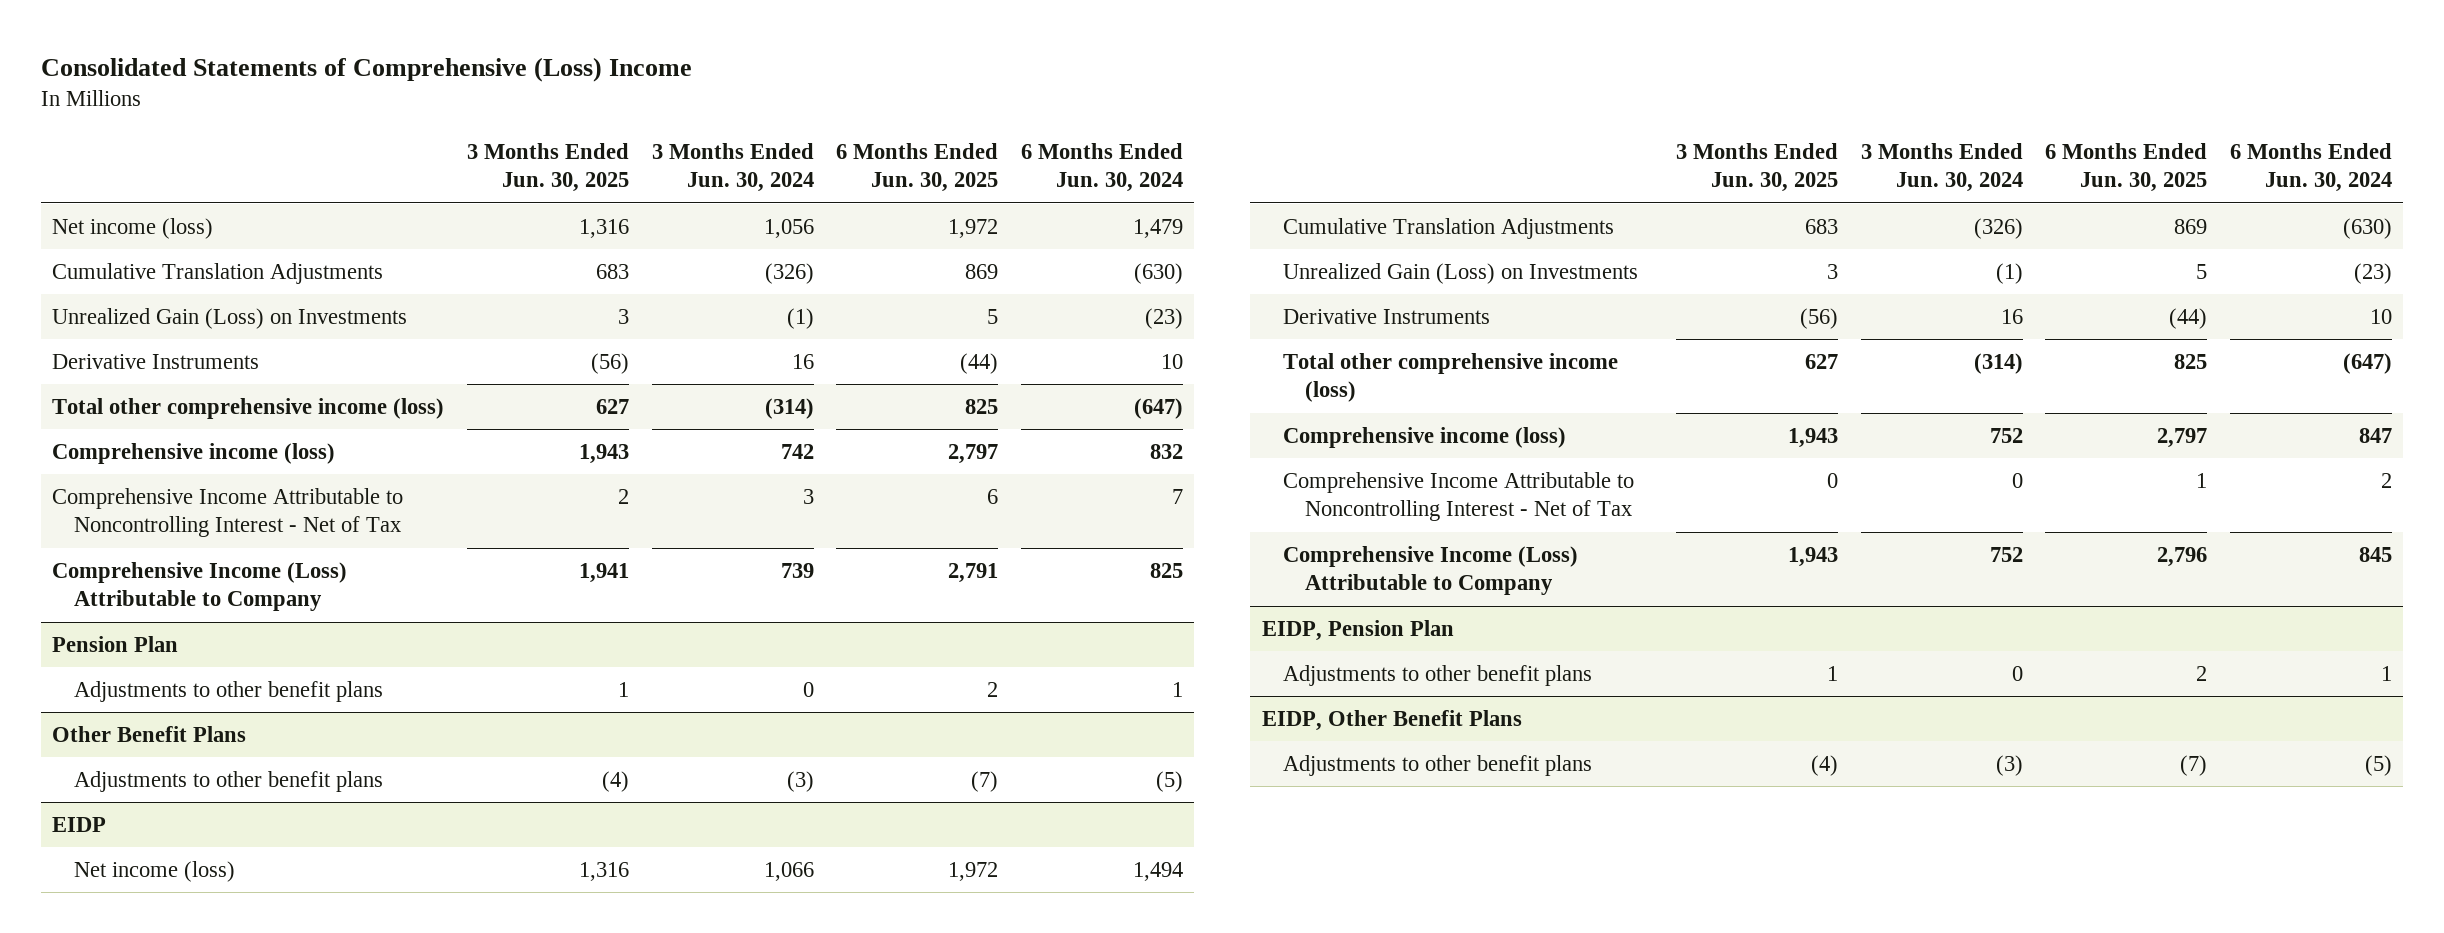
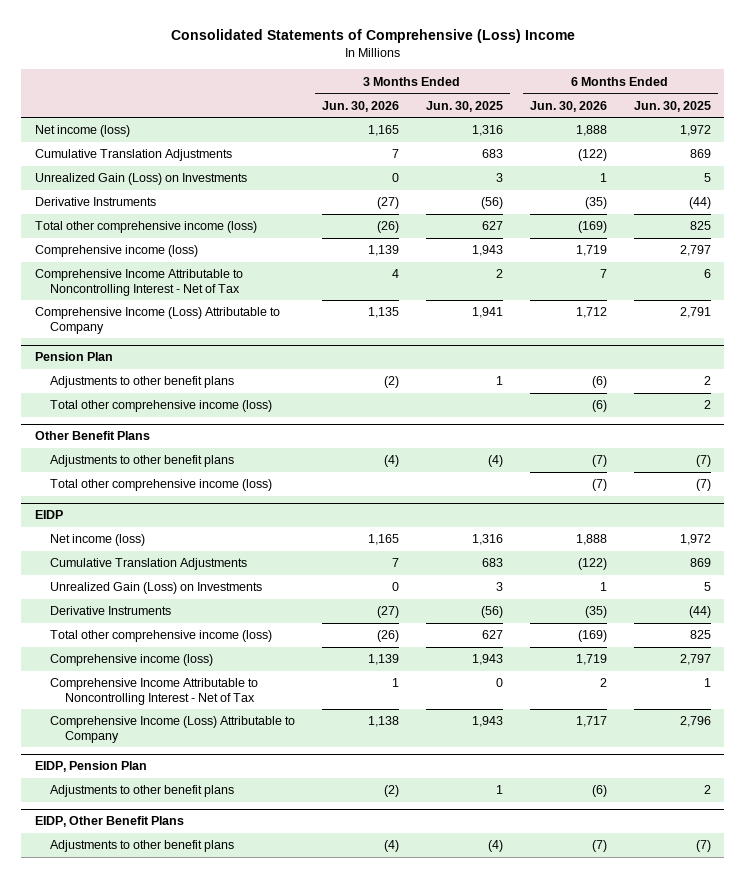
[651,142,814,193] 3 Months Ended Jun. 30, 2024 -> none
[1020,142,1183,193] 6 Months Ended Jun. 30, 2024 -> none
none -> [322,100,400,112] Jun. 30, 2026
none -> [529,100,607,112] Jun. 30, 2026
none -> [50,400,273,413] Total other comprehensive income (loss)
none -> [50,479,273,492] Total other comprehensive income (loss)

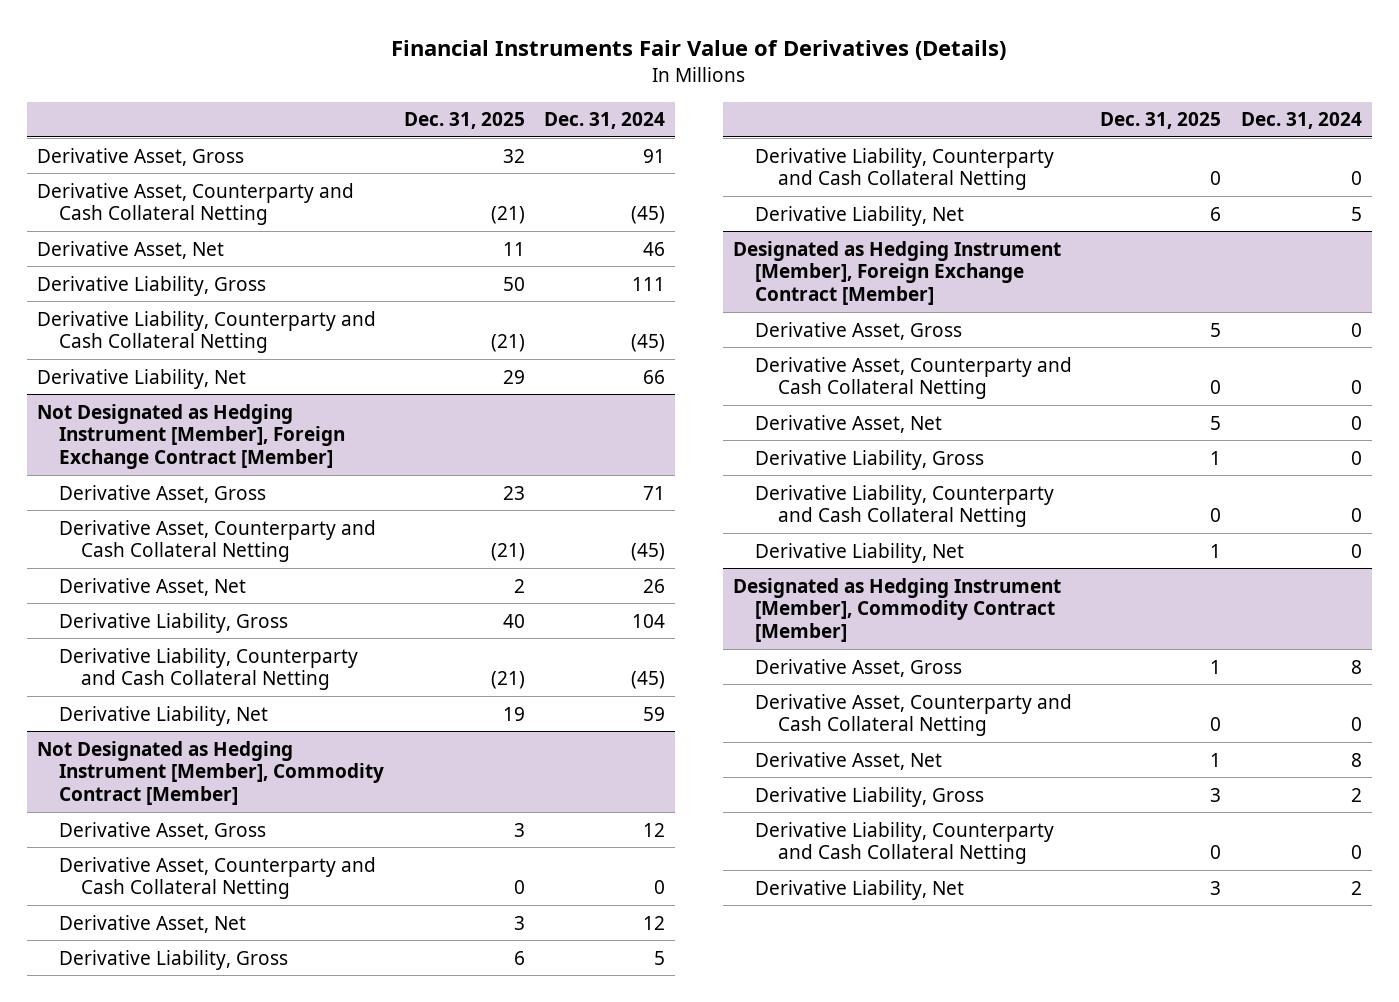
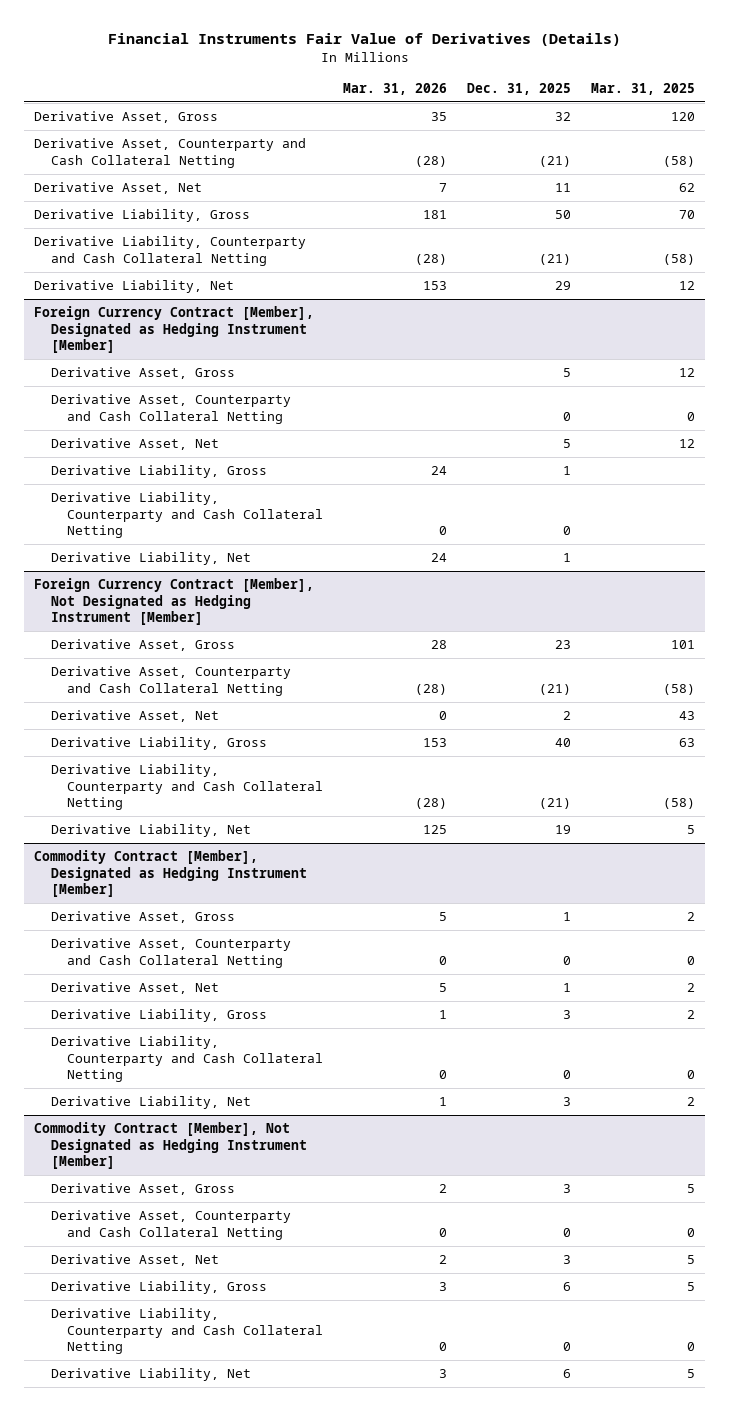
[544,112,666,130] Dec. 31, 2024 -> none
none -> [343,82,448,95] Mar. 31, 2026
none -> [591,82,696,95] Mar. 31, 2025
[36,403,345,470] Not Designated as Hedging Instrument [Member], Foreign Exchange Contract [Member] -> none
[58,484,266,503] Derivative Asset, Gross -> none
[58,519,376,563] Derivative Asset, Counterparty and Cash Collateral Netting -> none
[58,577,246,596] Derivative Asset, Net -> none
[58,612,288,633] Derivative Liability, Gross -> none
[58,647,358,691] Derivative Liability, Counterparty and Cash Collateral Netting -> none
[58,705,268,726] Derivative Liability, Net -> none
[36,740,384,806] Not Designated as Hedging Instrument [Member], Commodity Contract [Member] -> none
[58,821,266,840] Derivative Asset, Gross -> none
[58,856,376,900] Derivative Asset, Counterparty and Cash Collateral Netting -> none
[58,914,246,933] Derivative Asset, Net -> none
[58,949,288,970] Derivative Liability, Gross -> none
[755,147,1055,191] Derivative Liability, Counterparty and Cash Collateral Netting -> none
[755,205,965,226] Derivative Liability, Net -> none
[733,240,1062,306] Designated as Hedging Instrument [Member], Foreign Exchange Contract [Member] -> [34,306,315,354] Foreign Currency Contract [Member], Designated as Hedging Instrument [Member]
none -> [34,578,315,626] Foreign Currency Contract [Member], Not Designated as Hedging Instrument [Member]
none -> [50,639,235,652] Derivative Asset, Gross
none -> [50,666,291,696] Derivative Asset, Counterparty and Cash Collateral Netting
none -> [50,710,219,723] Derivative Asset, Net
none -> [50,737,267,751] Derivative Liability, Gross
none -> [50,764,323,811] Derivative Liability, Counterparty and Cash Collateral Netting
none -> [50,824,251,838] Derivative Liability, Net
[733,577,1062,643] Designated as Hedging Instrument [Member], Commodity Contract [Member] -> [34,850,307,898] Commodity Contract [Member], Designated as Hedging Instrument [Member]
none -> [34,1122,307,1170] Commodity Contract [Member], Not Designated as Hedging Instrument [Member]
none -> [50,1183,235,1196] Derivative Asset, Gross
none -> [50,1210,291,1240] Derivative Asset, Counterparty and Cash Collateral Netting
none -> [50,1254,219,1267] Derivative Asset, Net
none -> [50,1281,267,1295] Derivative Liability, Gross
none -> [50,1308,323,1355] Derivative Liability, Counterparty and Cash Collateral Netting
none -> [50,1368,251,1382] Derivative Liability, Net

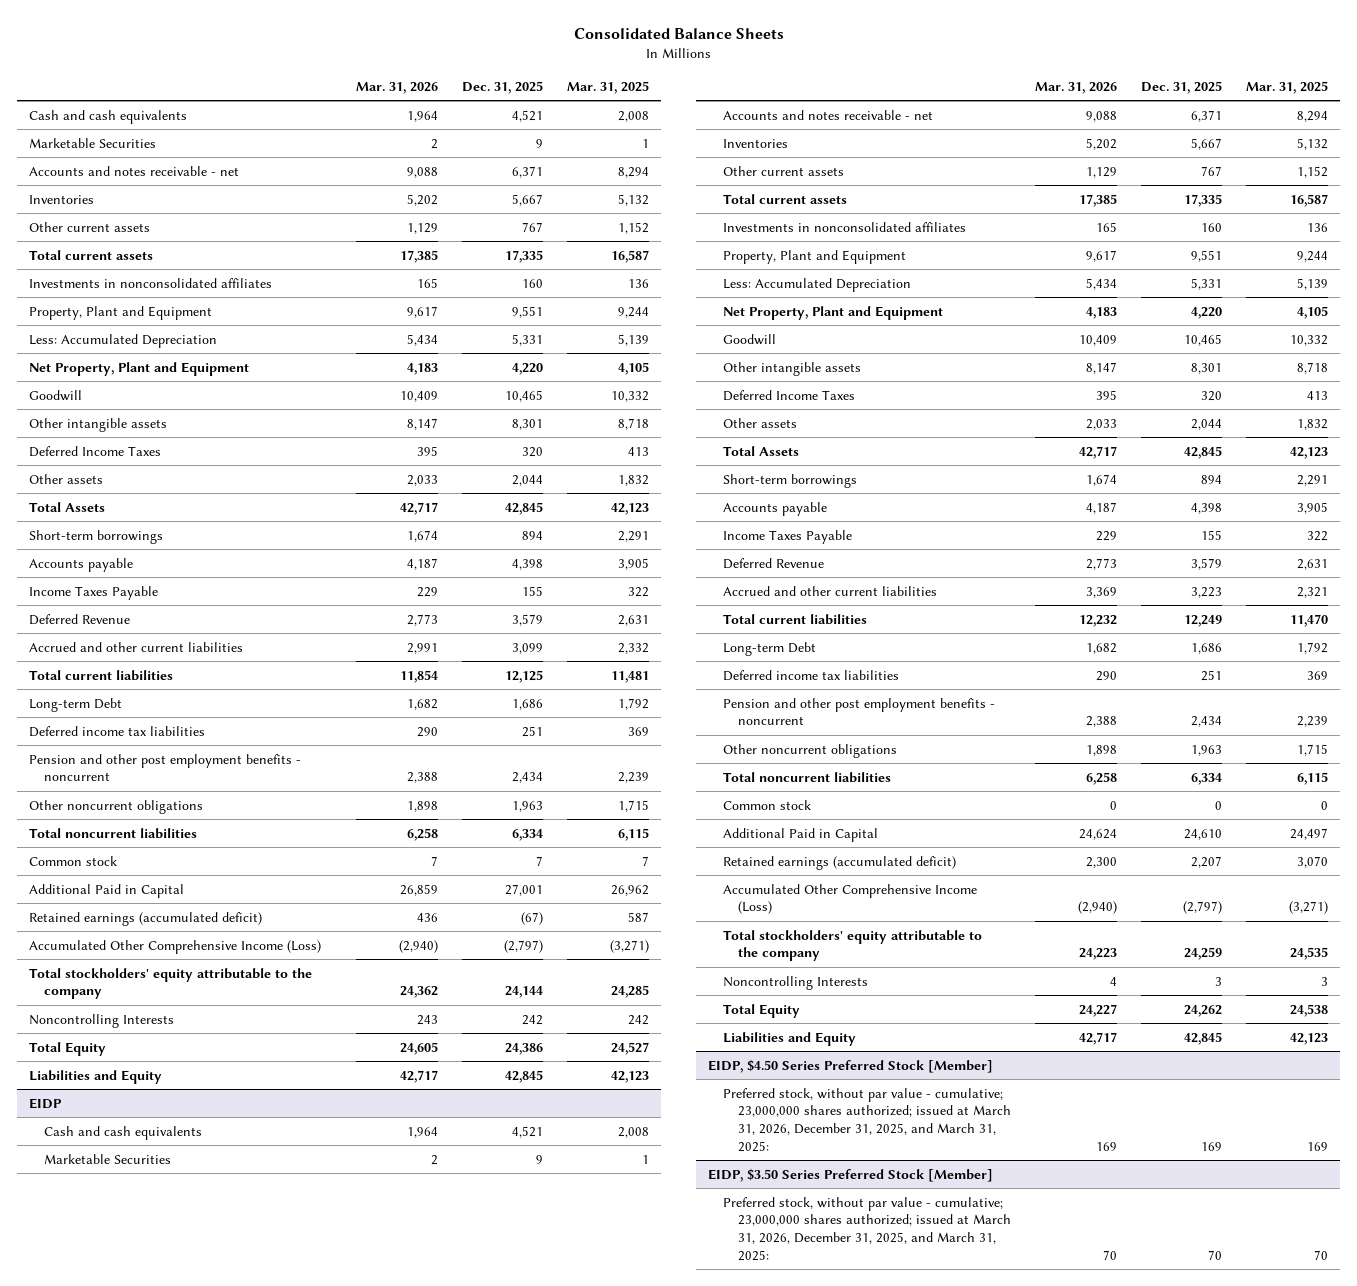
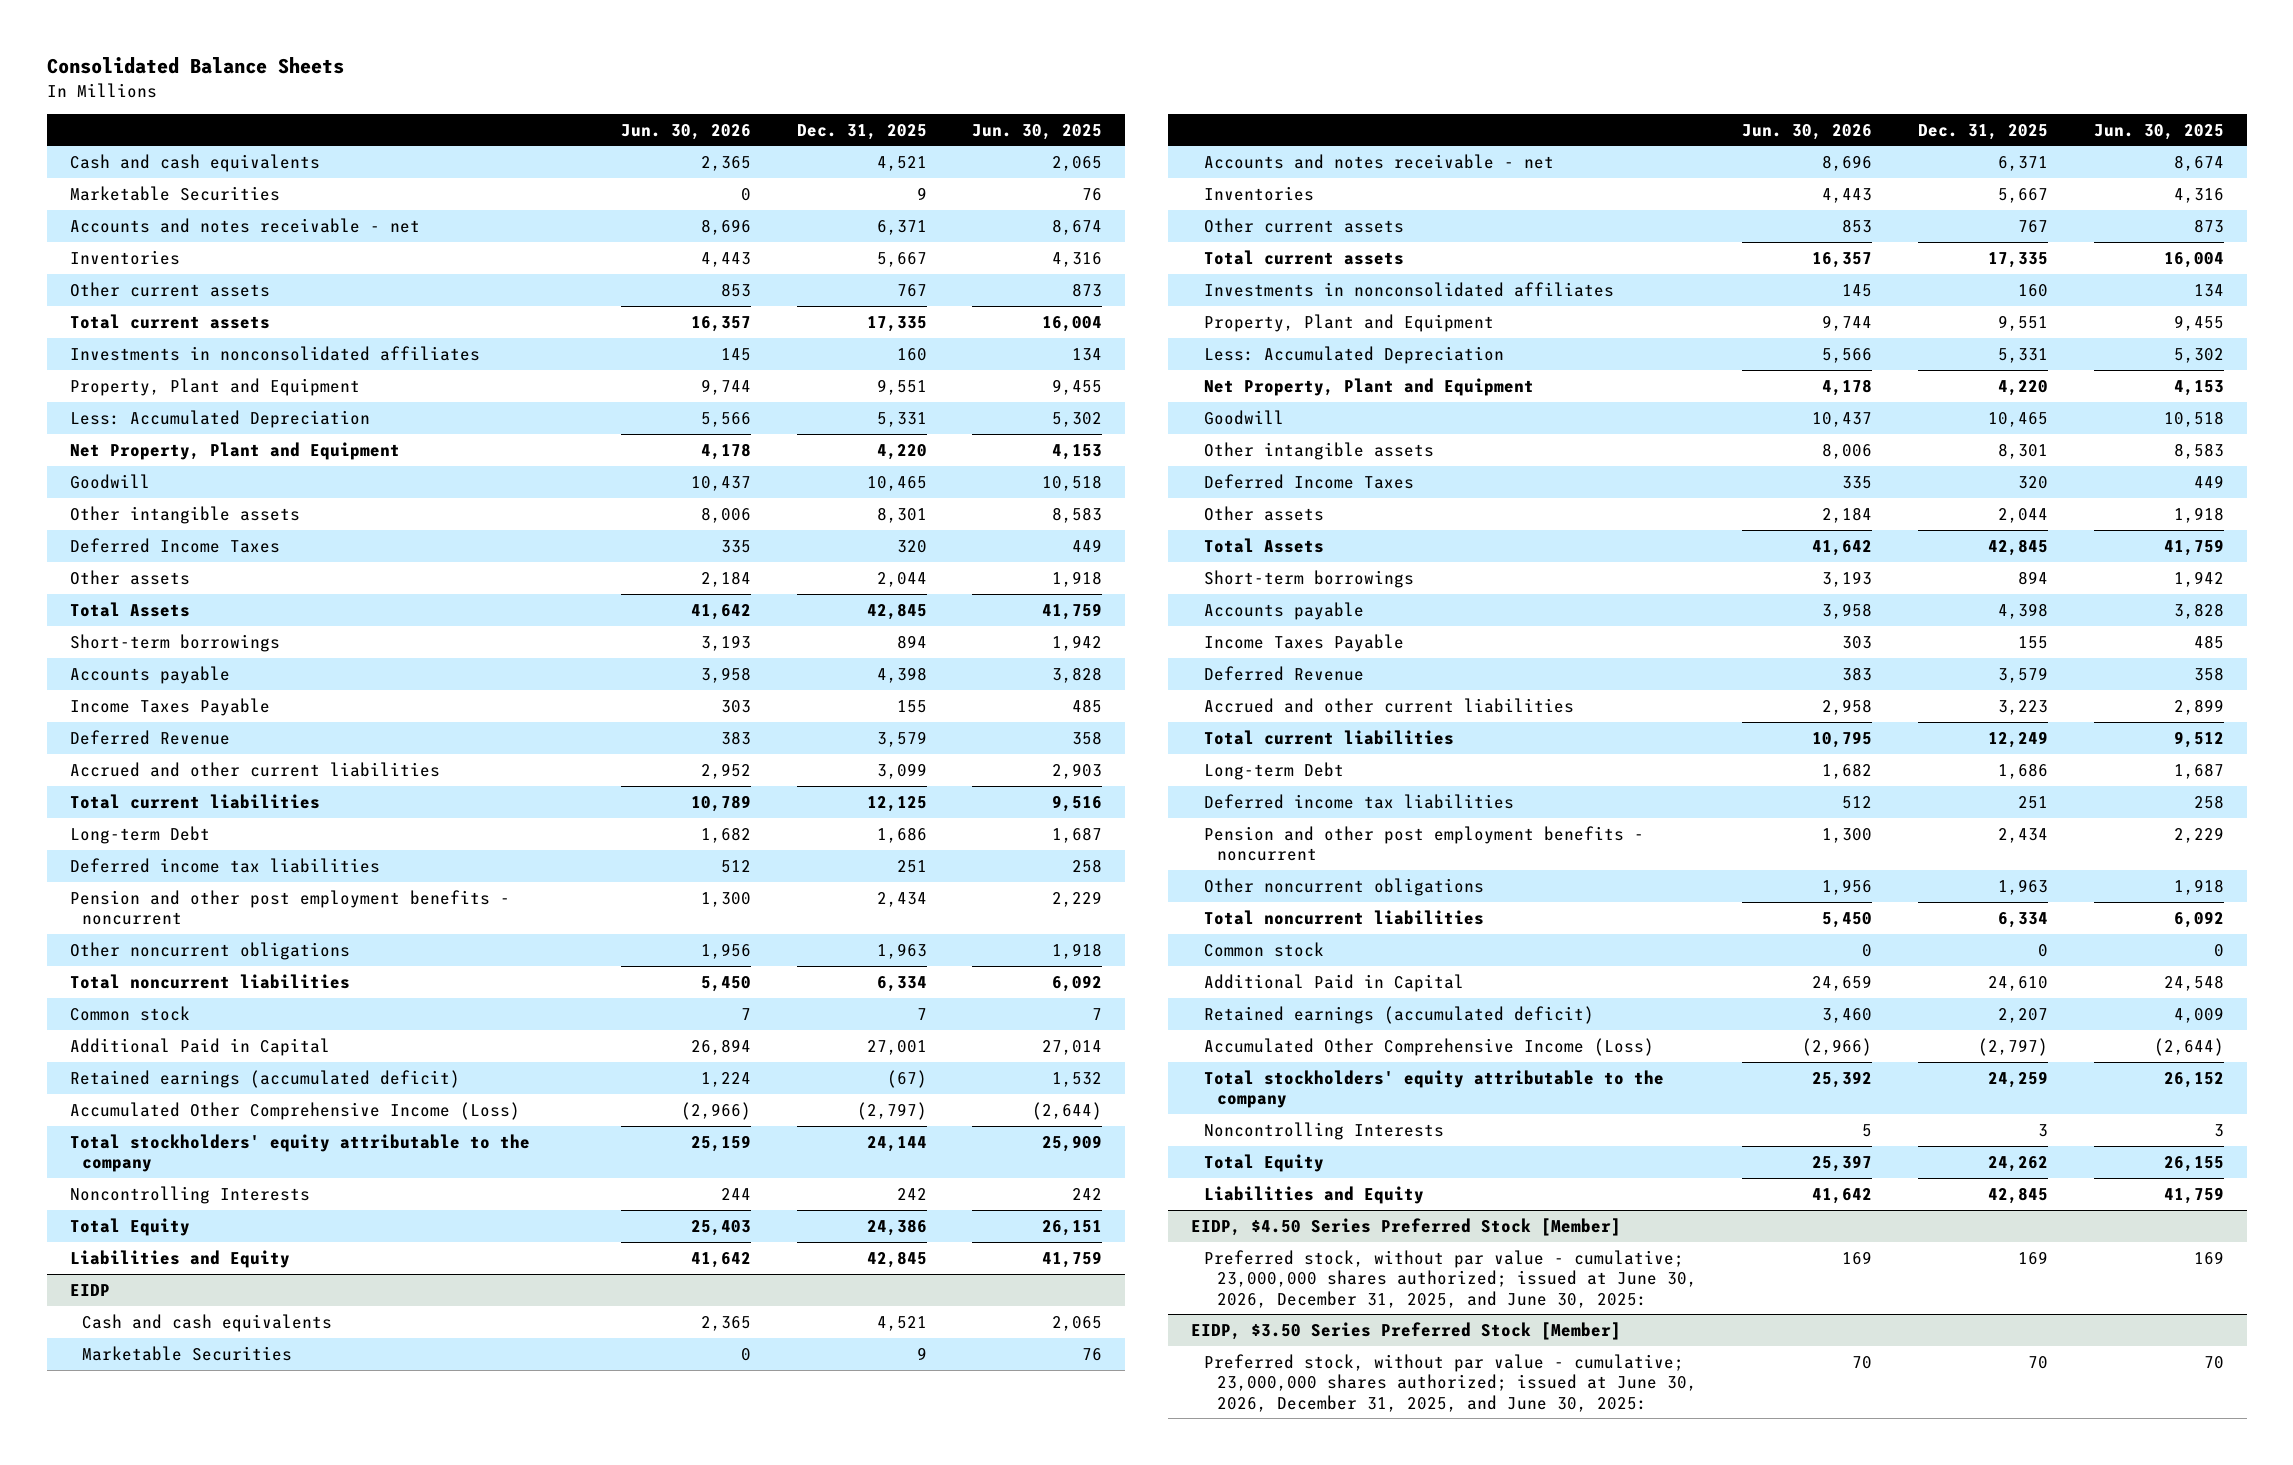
[355,81,438,94] Mar. 31, 2026 -> none
[566,80,649,94] Mar. 31, 2025 -> none
none -> [620,123,751,140] Jun. 30, 2026
none -> [972,123,1103,140] Jun. 30, 2025
[723,1087,1011,1152] Preferred stock, without par value - cumulative; 23,000,000 shares authorized; issued at March 31, 2026, December 31, 2025, and March 31, 2025: -> [1203,1249,1697,1308] Preferred stock, without par value - cumulative; 23,000,000 shares authorized; issued at June 30, 2026, December 31, 2025, and June 30, 2025:
[723,1196,1011,1261] Preferred stock, without par value - cumulative; 23,000,000 shares authorized; issued at March 31, 2026, December 31, 2025, and March 31, 2025: -> [1203,1353,1697,1412] Preferred stock, without par value - cumulative; 23,000,000 shares authorized; issued at June 30, 2026, December 31, 2025, and June 30, 2025:

